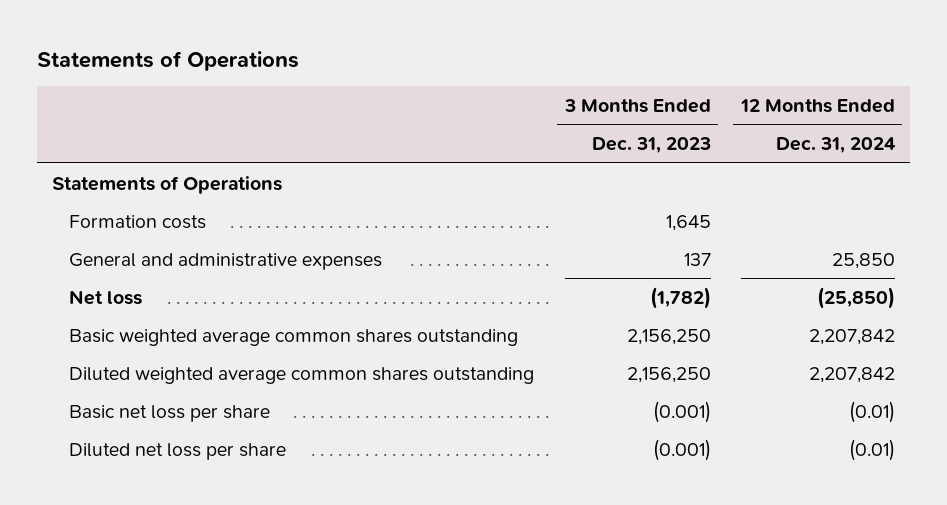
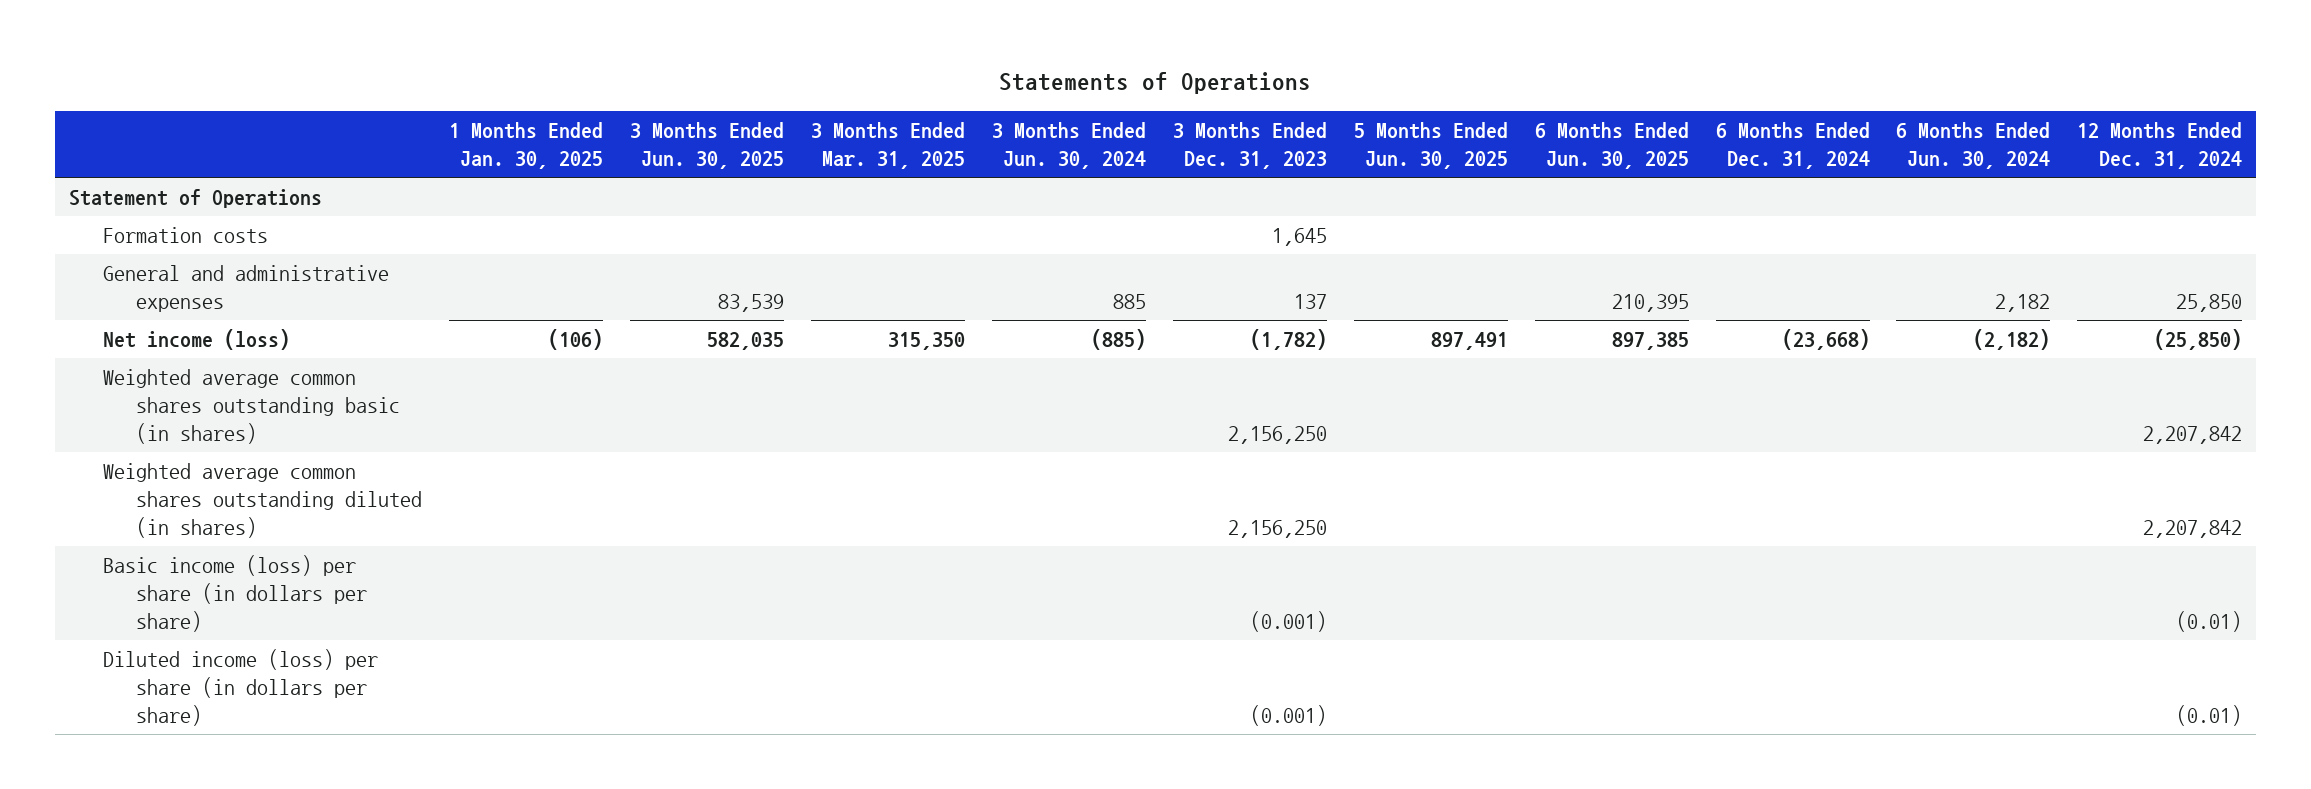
none -> [449,122,604,170] 1 Months Ended Jan. 30, 2025
none -> [630,122,785,170] 3 Months Ended Jun. 30, 2025
none -> [811,122,966,170] 3 Months Ended Mar. 31, 2025
none -> [992,122,1147,170] 3 Months Ended Jun. 30, 2024
none -> [1353,122,1508,170] 5 Months Ended Jun. 30, 2025
none -> [1534,122,1689,170] 6 Months Ended Jun. 30, 2025
none -> [1715,122,1870,170] 6 Months Ended Dec. 31, 2024
none -> [1896,122,2051,170] 6 Months Ended Jun. 30, 2024
[52,175,283,194] Statements of Operations -> [68,188,322,208] Statement of Operations
[69,289,143,305] Net loss -> [102,328,290,350] Net income (loss)
[69,328,519,346] Basic weighted average common shares outstanding -> [102,368,401,445] Weighted average common shares outstanding basic (in shares)
[69,366,535,384] Diluted weighted average common shares outstanding -> [102,462,423,539] Weighted average common shares outstanding diluted (in shares)
[69,404,271,422] Basic net loss per share -> [102,554,368,633] Basic income (loss) per share (in dollars per share)
[69,442,287,460] Diluted net loss per share -> [102,648,378,727] Diluted income (loss) per share (in dollars per share)

